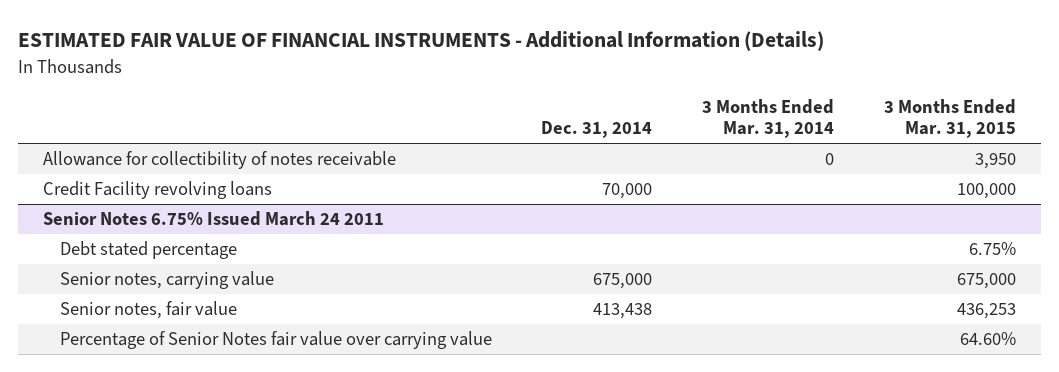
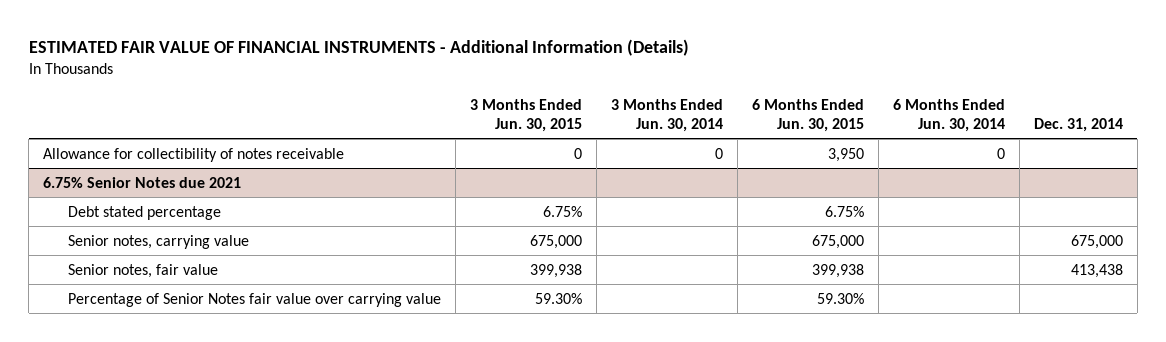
[702,98,835,139] 3 Months Ended Mar. 31, 2014 -> none
[883,98,1016,139] 3 Months Ended Mar. 31, 2015 -> none
none -> [469,98,582,132] 3 Months Ended Jun. 30, 2015
none -> [610,98,723,132] 3 Months Ended Jun. 30, 2014
none -> [751,98,864,132] 6 Months Ended Jun. 30, 2015
none -> [892,98,1005,132] 6 Months Ended Jun. 30, 2014
[43,181,273,200] Credit Facility revolving loans -> none
[43,211,385,227] Senior Notes 6.75% Issued March 24 2011 -> [43,176,242,188] 6.75% Senior Notes due 2021

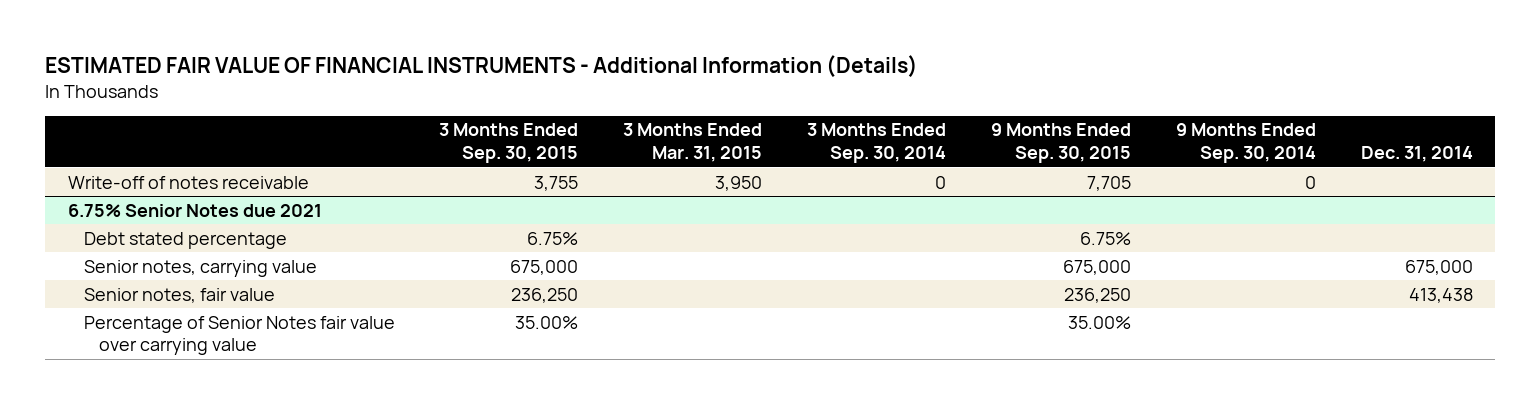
[469,98,582,132] 3 Months Ended Jun. 30, 2015 -> none
[610,98,723,132] 3 Months Ended Jun. 30, 2014 -> none
[751,98,864,132] 6 Months Ended Jun. 30, 2015 -> none
[892,98,1005,132] 6 Months Ended Jun. 30, 2014 -> none
none -> [439,123,579,164] 3 Months Ended Sep. 30, 2015
none -> [623,123,763,163] 3 Months Ended Mar. 31, 2015
none -> [807,123,947,164] 3 Months Ended Sep. 30, 2014
none -> [991,123,1132,164] 9 Months Ended Sep. 30, 2015
none -> [1175,123,1316,164] 9 Months Ended Sep. 30, 2014
[43,147,345,162] Allowance for collectibility of notes receivable -> [67,175,309,189] Write-off of notes receivable

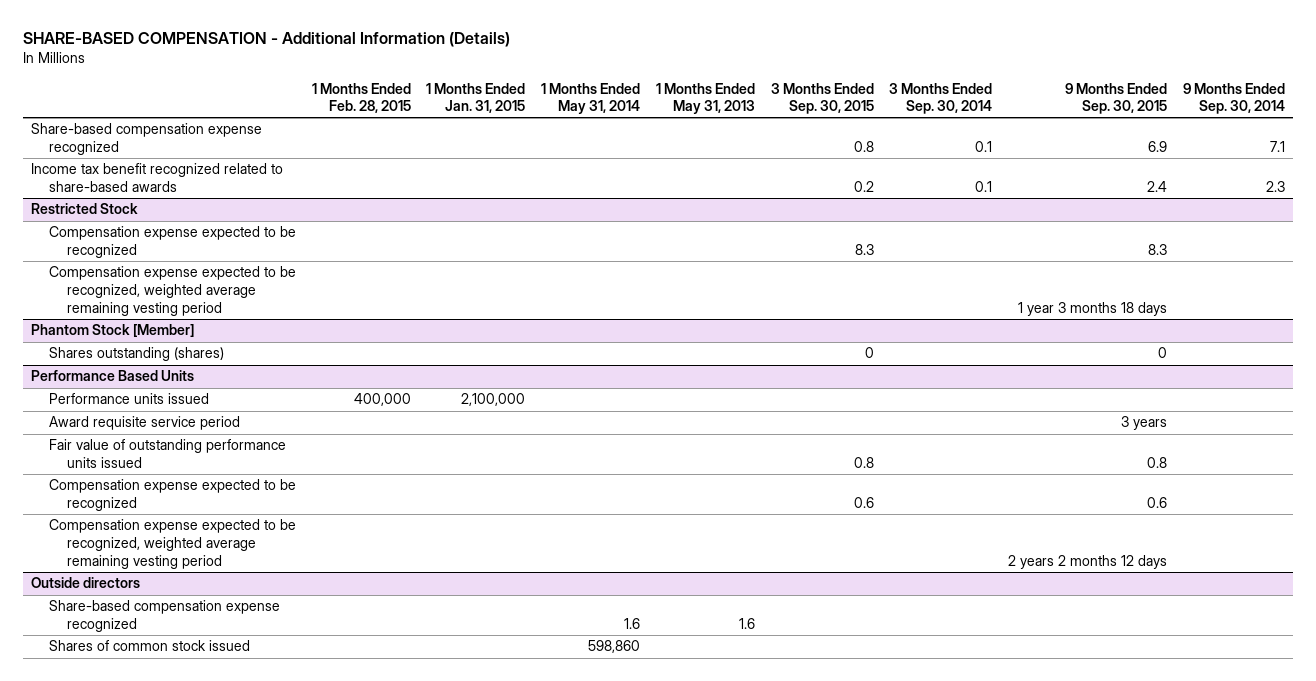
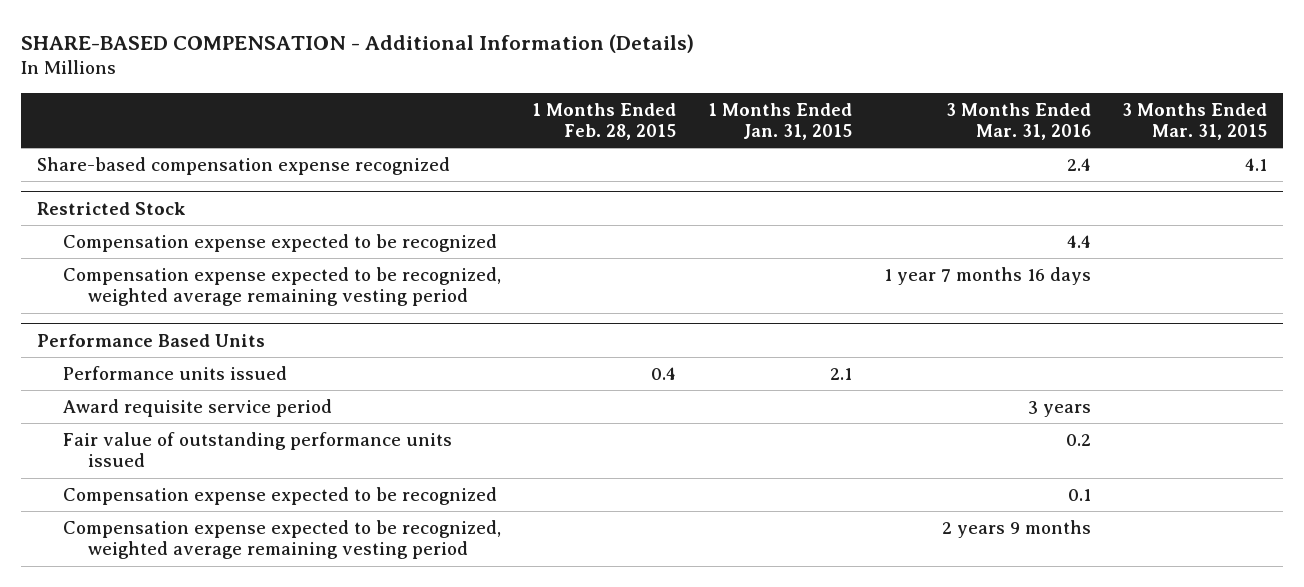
[541,82,641,115] 1 Months Ended May 31, 2014 -> none
[655,82,755,115] 1 Months Ended May 31, 2013 -> none
[770,82,874,115] 3 Months Ended Sep. 30, 2015 -> none
[889,82,993,115] 3 Months Ended Sep. 30, 2014 -> none
[1065,82,1168,115] 9 Months Ended Sep. 30, 2015 -> none
[1182,82,1285,115] 9 Months Ended Sep. 30, 2014 -> none
none -> [945,102,1091,141] 3 Months Ended Mar. 31, 2016
none -> [1122,102,1268,141] 3 Months Ended Mar. 31, 2015
[30,163,283,193] Income tax benefit recognized related to share-based awards -> none
[30,324,194,338] Phantom Stock [Member] -> none
[48,347,224,362] Shares outstanding (shares) -> none
[353,393,411,407] 400,000 -> [651,366,677,380] 0.4
[461,393,526,407] 2,100,000 -> [829,367,852,380] 2.1
[30,577,140,589] Outside directors -> none
[48,600,280,633] Share-based compensation expense recognized -> none
[48,640,250,652] Shares of common stock issued -> none

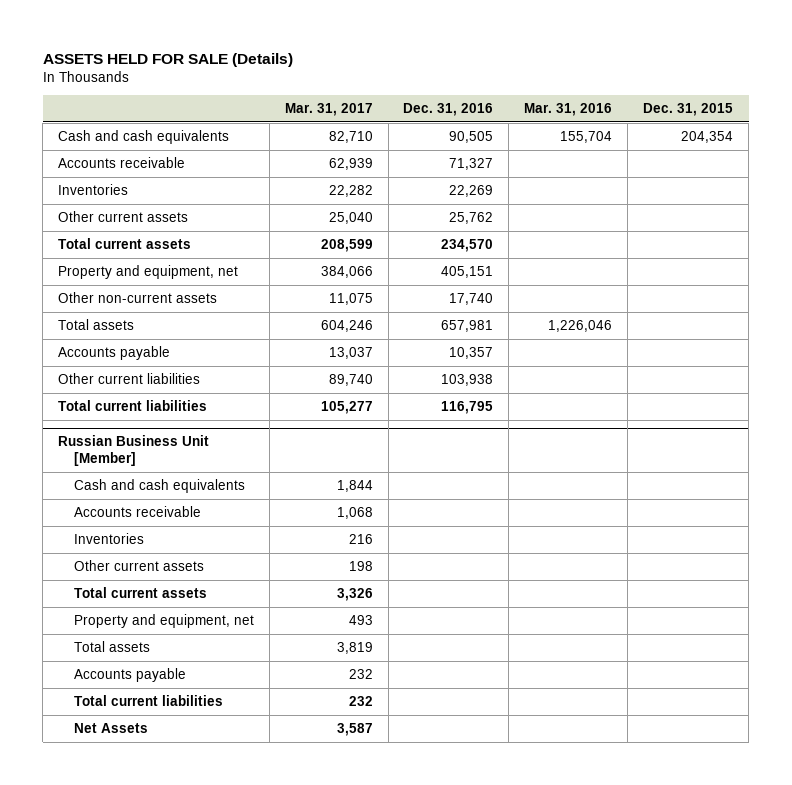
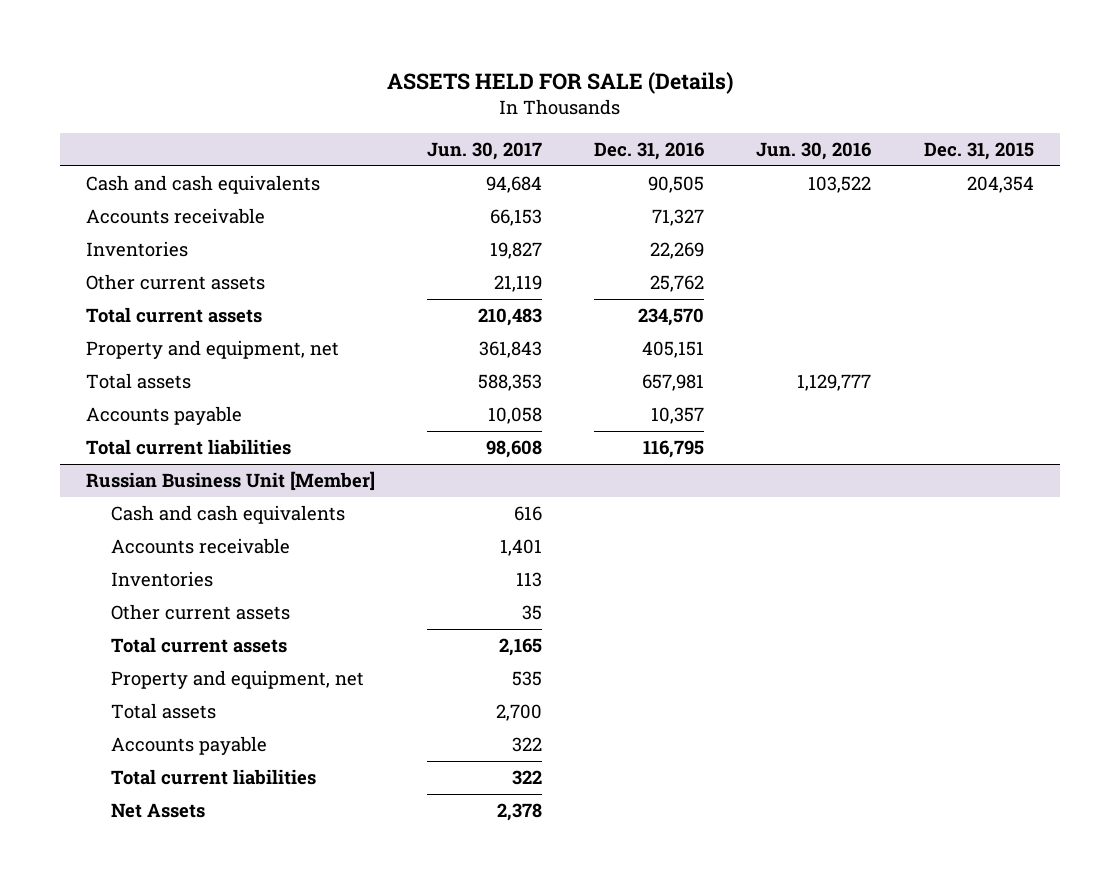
[284,102,373,116] Mar. 31, 2017 -> none
[524,102,613,116] Mar. 31, 2016 -> none
none -> [427,142,543,161] Jun. 30, 2017
none -> [756,142,872,161] Jun. 30, 2016
[58,291,218,303] Other non-current assets -> none
[58,372,201,384] Other current liabilities -> none

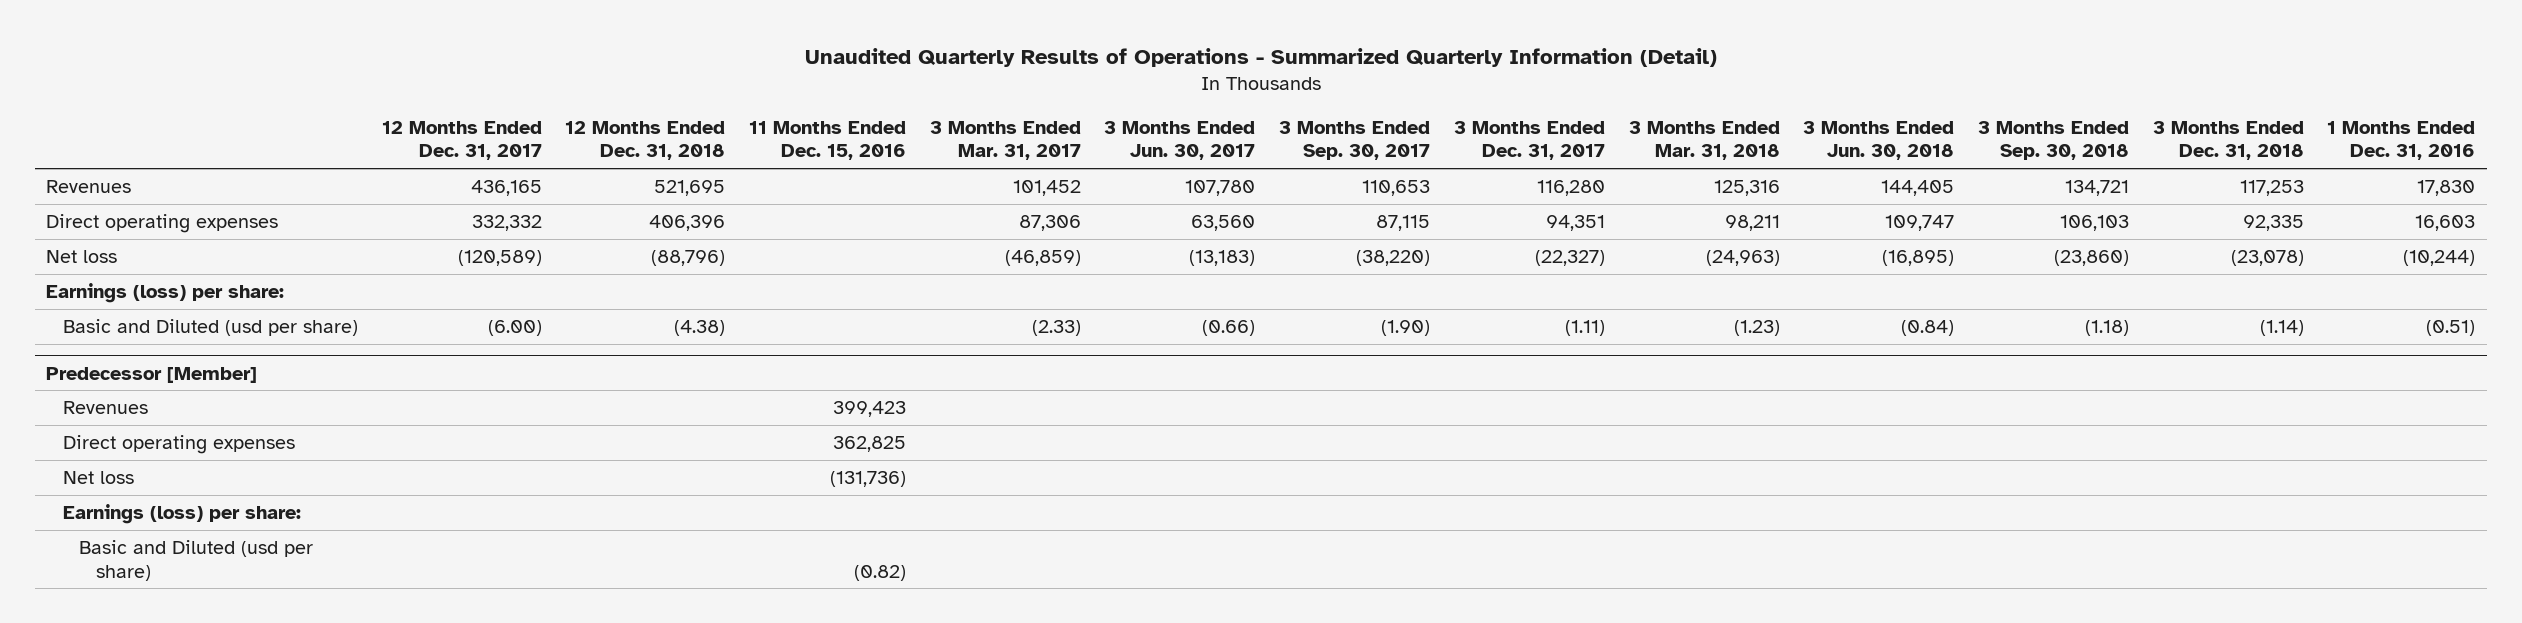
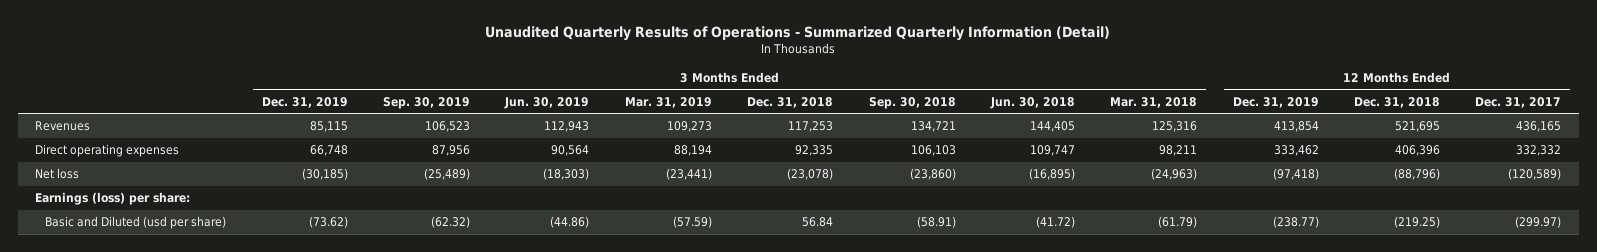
[748,120,906,161] 11 Months Ended Dec. 15, 2016 -> none
[929,120,1081,161] 3 Months Ended Mar. 31, 2017 -> none
[1104,120,1256,161] 3 Months Ended Jun. 30, 2017 -> none
[1279,120,1431,161] 3 Months Ended Sep. 30, 2017 -> none
[1453,120,1605,161] 3 Months Ended Dec. 31, 2017 -> none
[2327,120,2476,161] 1 Months Ended Dec. 31, 2016 -> none
none -> [261,96,348,108] Dec. 31, 2019
none -> [383,96,471,109] Sep. 30, 2019
none -> [504,96,590,109] Jun. 30, 2019
none -> [624,96,712,108] Mar. 31, 2019
none -> [1232,96,1319,108] Dec. 31, 2019
[46,366,258,383] Predecessor [Member] -> none
[62,400,148,414] Revenues -> none
[62,434,295,454] Direct operating expenses -> none
[62,470,134,484] Net loss -> none
[62,503,301,524] Earnings (loss) per share: -> none
[79,539,314,581] Basic and Diluted (usd per share) -> none
[487,319,542,336] (6.00) -> [1515,216,1562,229] (299.97)
[674,319,726,336] (4.38) -> [1394,216,1441,229] (219.25)
[1733,319,1780,336] (1.23) -> [1158,216,1198,229] (61.79)
[1901,319,1955,336] (0.84) -> [1035,216,1075,229] (41.72)
[2084,319,2129,336] (1.18) -> [916,216,956,229] (58.91)
[2259,319,2304,336] (1.14) -> [802,217,834,228] 56.84

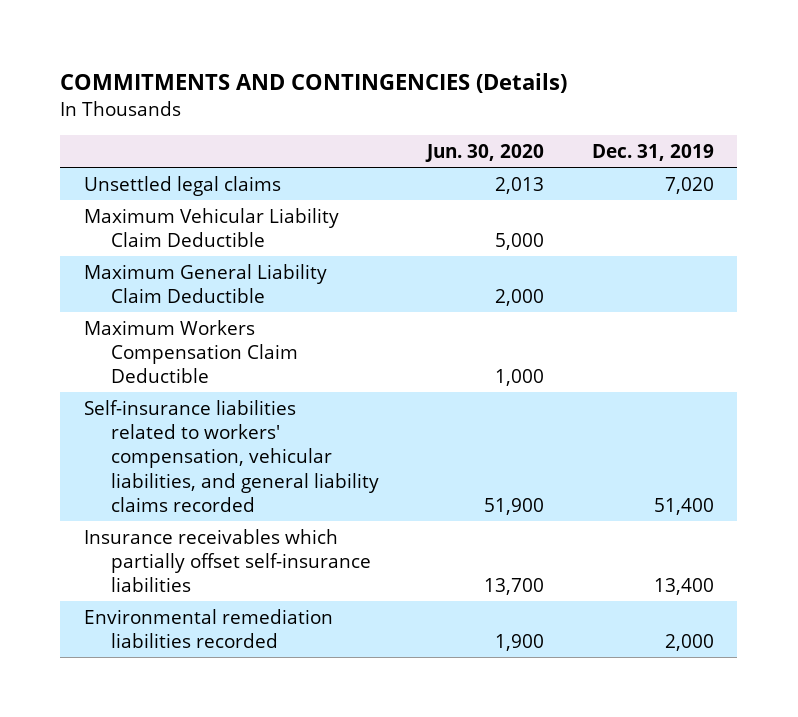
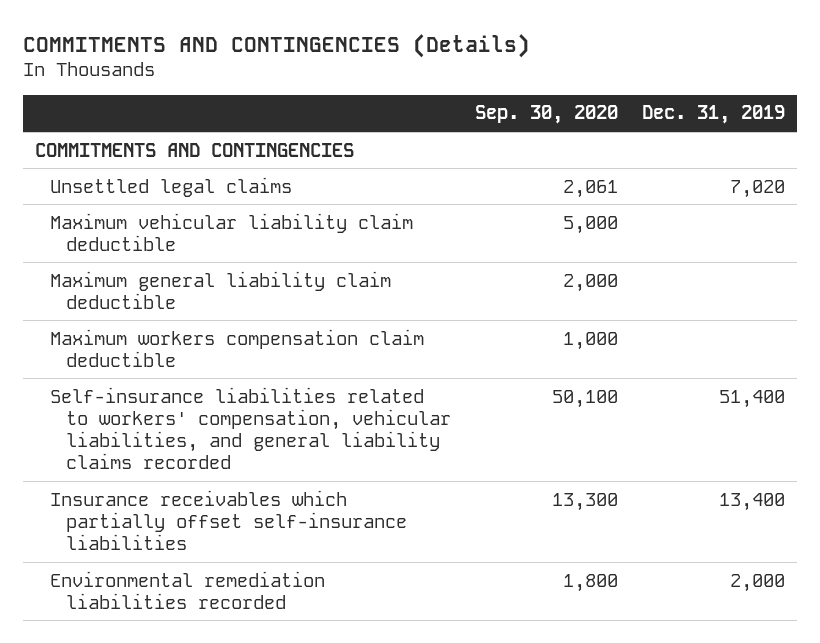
[424,144,544,163] Jun. 30, 2020 -> none
none -> [474,105,618,125] Sep. 30, 2020
none -> [35,142,355,157] COMMITMENTS AND CONTINGENCIES
[84,207,340,248] Maximum Vehicular Liability Claim Deductible -> [50,212,414,251] Maximum vehicular liability claim deductible
[84,263,328,304] Maximum General Liability Claim Deductible -> [50,270,392,309] Maximum general liability claim deductible
[84,319,299,384] Maximum Workers Compensation Claim Deductible -> [50,328,425,367] Maximum workers compensation claim deductible

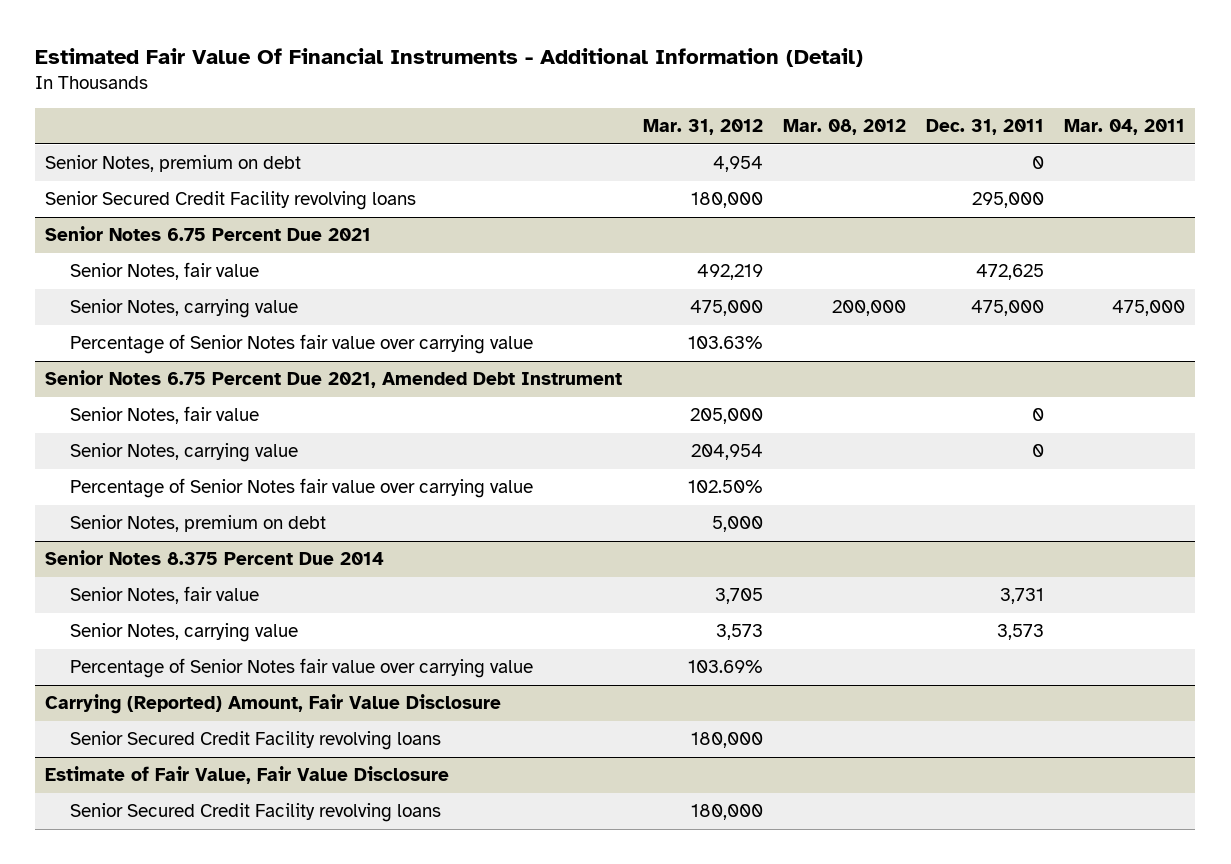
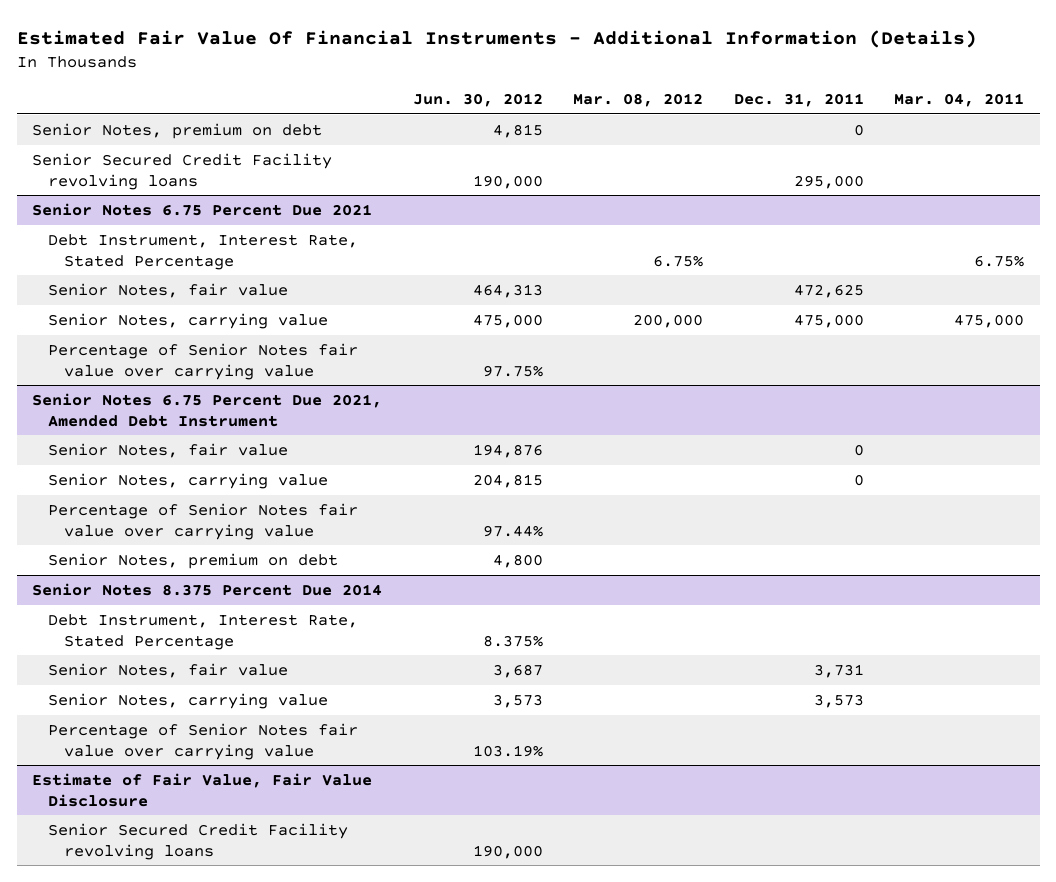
[35,48,864,68] Estimated Fair Value Of Financial Instruments - Additional Information (Detail) -> [16,29,977,48] Estimated Fair Value Of Financial Instruments - Additional Information (Details)
[642,119,763,136] Mar. 31, 2012 -> none
none -> [412,92,543,107] Jun. 30, 2012
none -> [47,233,358,270] Debt Instrument, Interest Rate, Stated Percentage
none -> [47,613,358,650] Debt Instrument, Interest Rate, Stated Percentage
[45,694,502,715] Carrying (Reported) Amount, Fair Value Disclosure -> none
[70,731,442,751] Senior Secured Credit Facility revolving loans -> none

